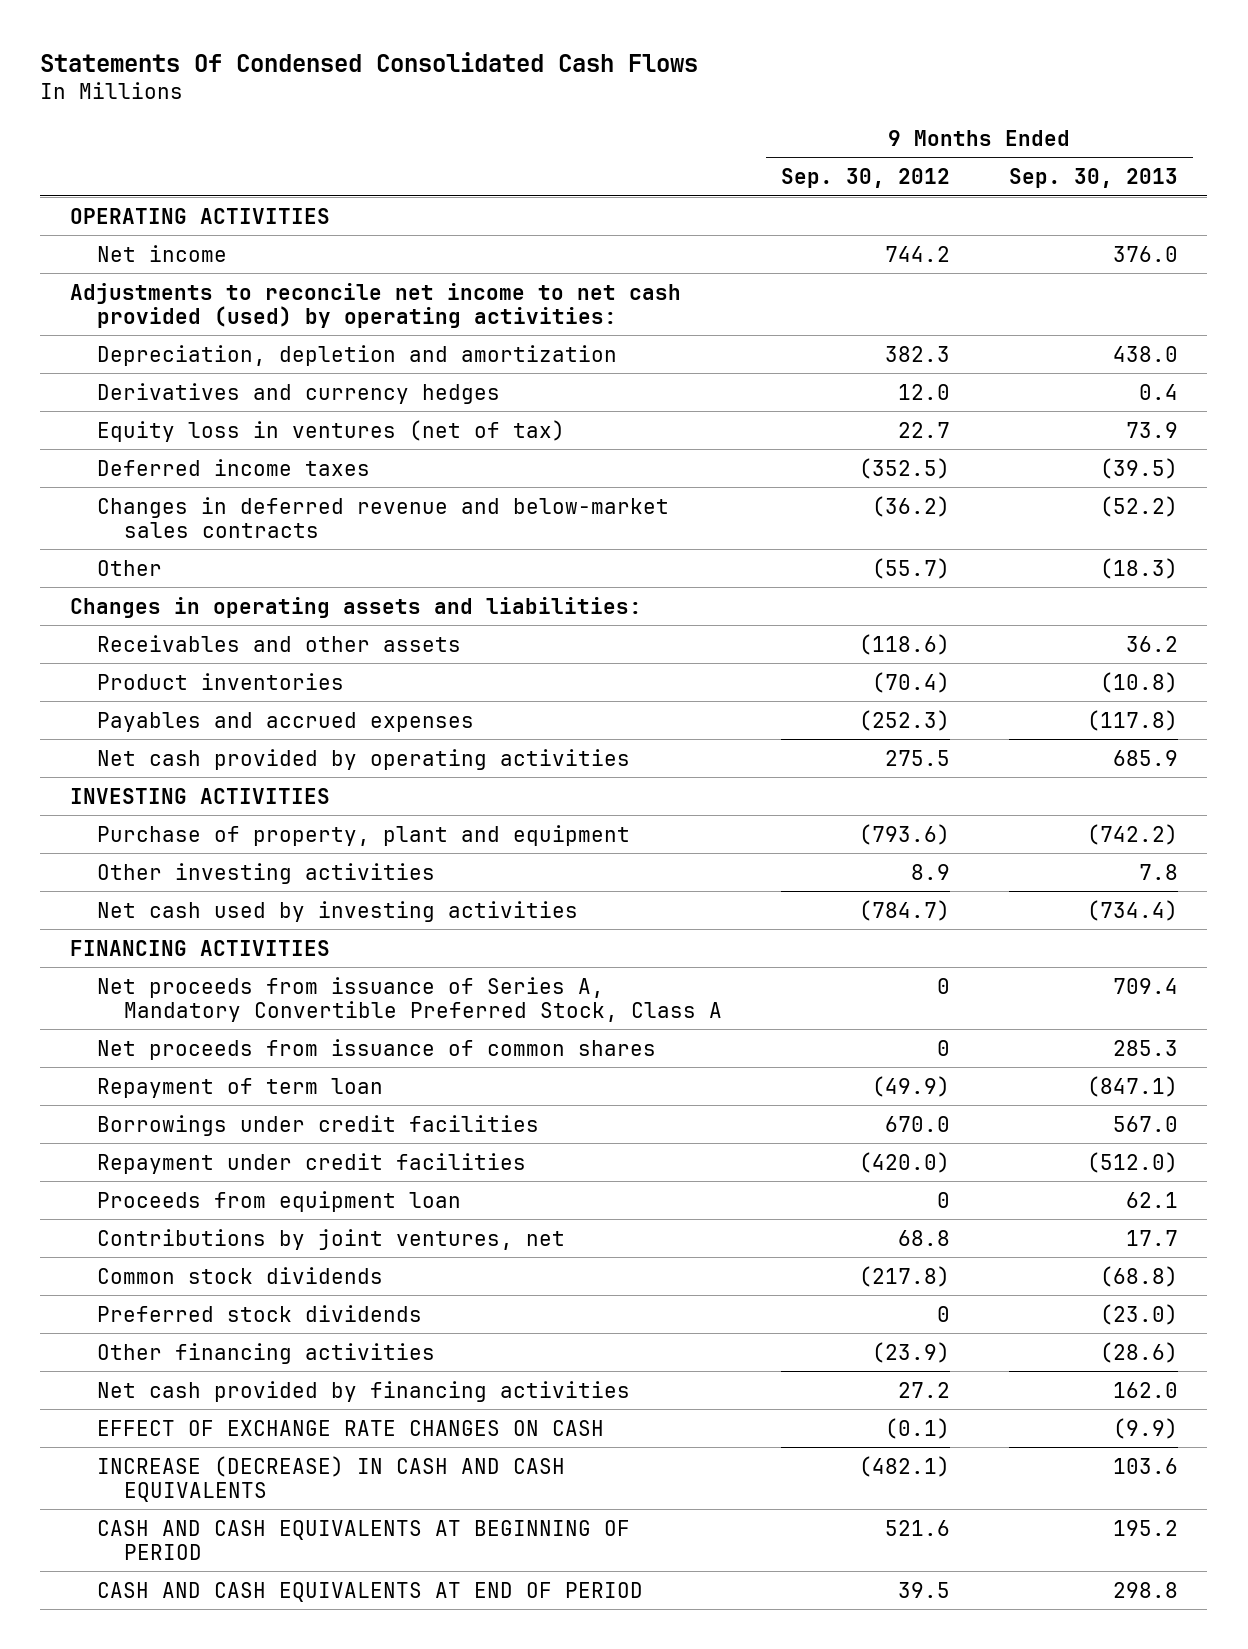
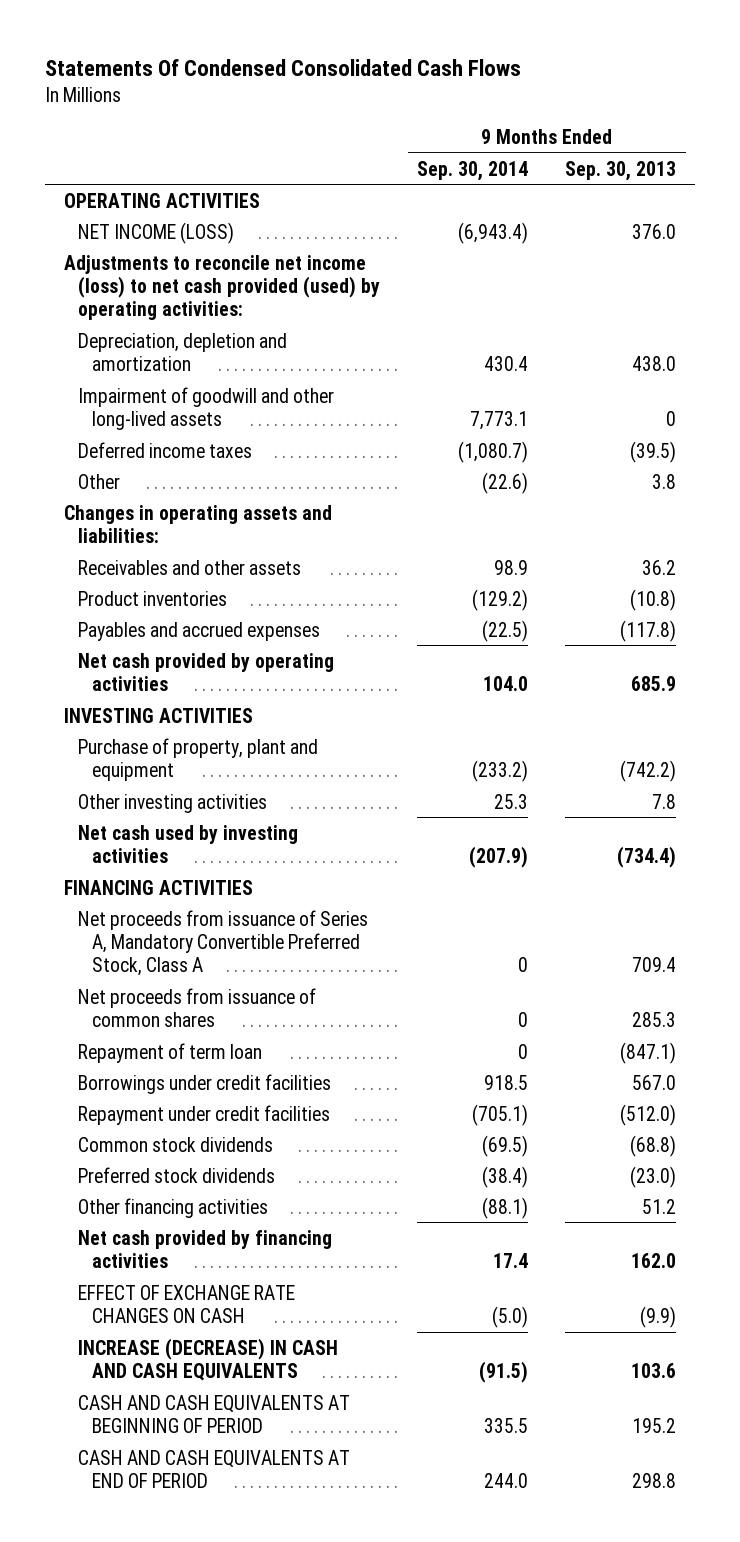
[780,168,950,189] Sep. 30, 2012 -> none
none -> [416,160,528,181] Sep. 30, 2014
[96,244,227,262] Net income -> [77,221,234,244] NET INCOME (LOSS)
[69,282,681,328] Adjustments to reconcile net income to net cash provided (used) by operating activities: -> [63,254,380,321] Adjustments to reconcile net income (loss) to net cash provided (used) by operating activities:
[96,382,500,404] Derivatives and currency hedges -> none
[96,419,565,442] Equity loss in ventures (net of tax) -> none
none -> [77,386,334,430] Impairment of goodwill and other long-lived assets
[96,496,669,538] Changes in deferred revenue and below-market sales contracts -> none
[1099,557,1178,579] (18.3) -> [652,473,677,489] 3.8
[96,1190,461,1212] Proceeds from equipment loan -> none
[96,1228,565,1250] Contributions by joint ventures, net -> none
[1099,1341,1178,1363] (28.6) -> [642,1198,677,1214] 51.2

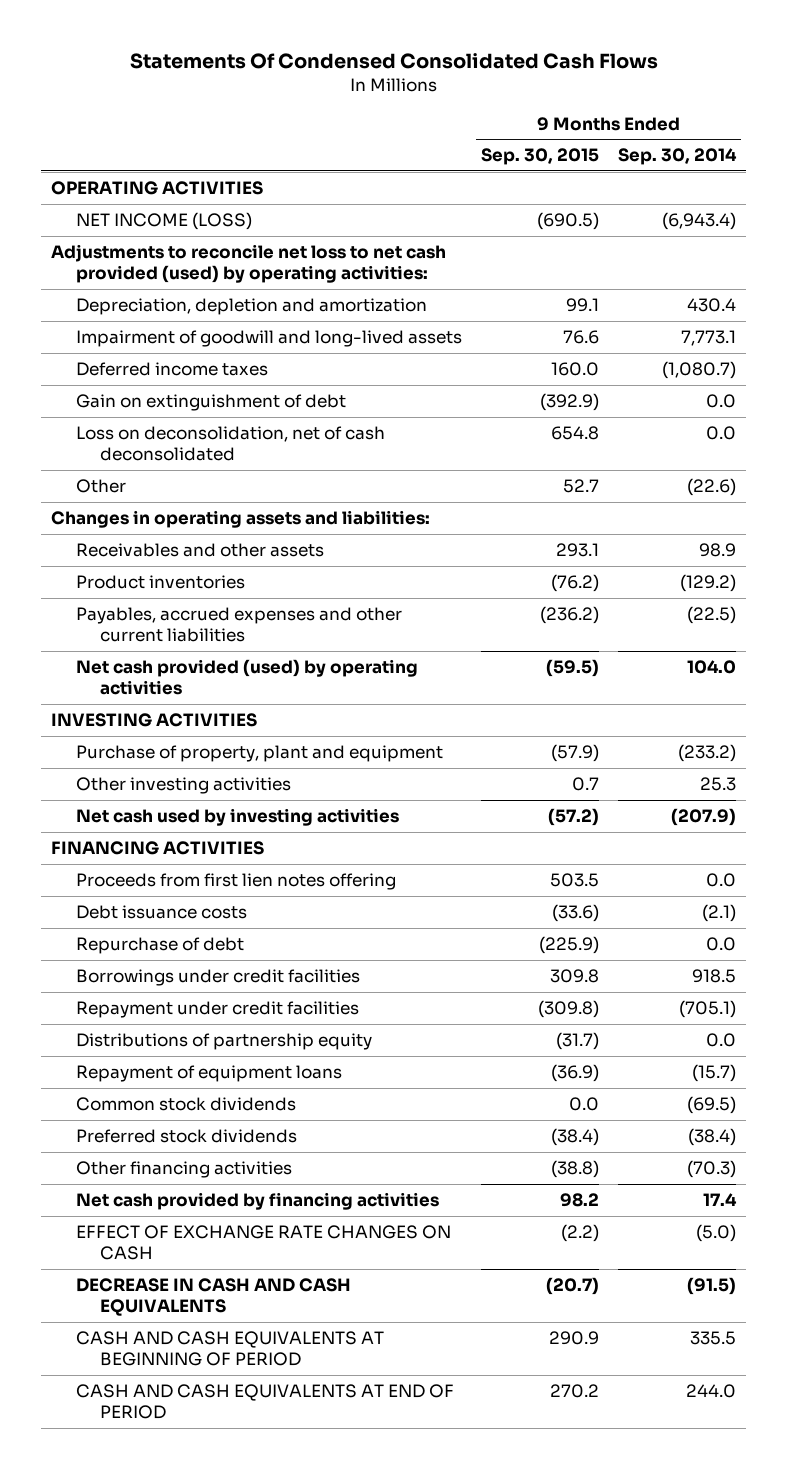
[565,160,677,181] Sep. 30, 2013 -> none
none -> [480,148,599,166] Sep. 30, 2015
[63,254,380,321] Adjustments to reconcile net income (loss) to net cash provided (used) by operating activities: -> [50,244,446,284] Adjustments to reconcile net loss to net cash provided (used) by operating activities:
[77,386,334,430] Impairment of goodwill and other long-lived assets -> [75,330,462,348] Impairment of goodwill and long-lived assets
none -> [75,394,346,412] Gain on extinguishment of debt
none -> [75,426,385,462] Loss on deconsolidation, net of cash deconsolidated
[77,621,320,641] Payables and accrued expenses -> [75,607,402,643] Payables, accrued expenses and other current liabilities
[77,652,334,691] Net cash provided by operating activities -> [75,659,418,696] Net cash provided (used) by operating activities
[77,909,368,977] Net proceeds from issuance of Series A, Mandatory Convertible Preferred Stock, Class A -> none
[77,987,316,1027] Net proceeds from issuance of common shares -> none
[77,1042,262,1063] Repayment of term loan -> none
none -> [75,873,396,891] Proceeds from first lien notes offering
none -> [75,905,247,920] Debt issuance costs
none -> [75,937,244,955] Repurchase of debt
none -> [75,1033,372,1051] Distributions of partnership equity
none -> [75,1065,342,1083] Repayment of equipment loans
[481,1196,528,1219] (88.1) -> [687,1160,737,1179] (70.3)
[77,1337,338,1381] INCREASE (DECREASE) IN CASH AND CASH EQUIVALENTS -> [75,1278,351,1317] DECREASE IN CASH AND CASH EQUIVALENTS

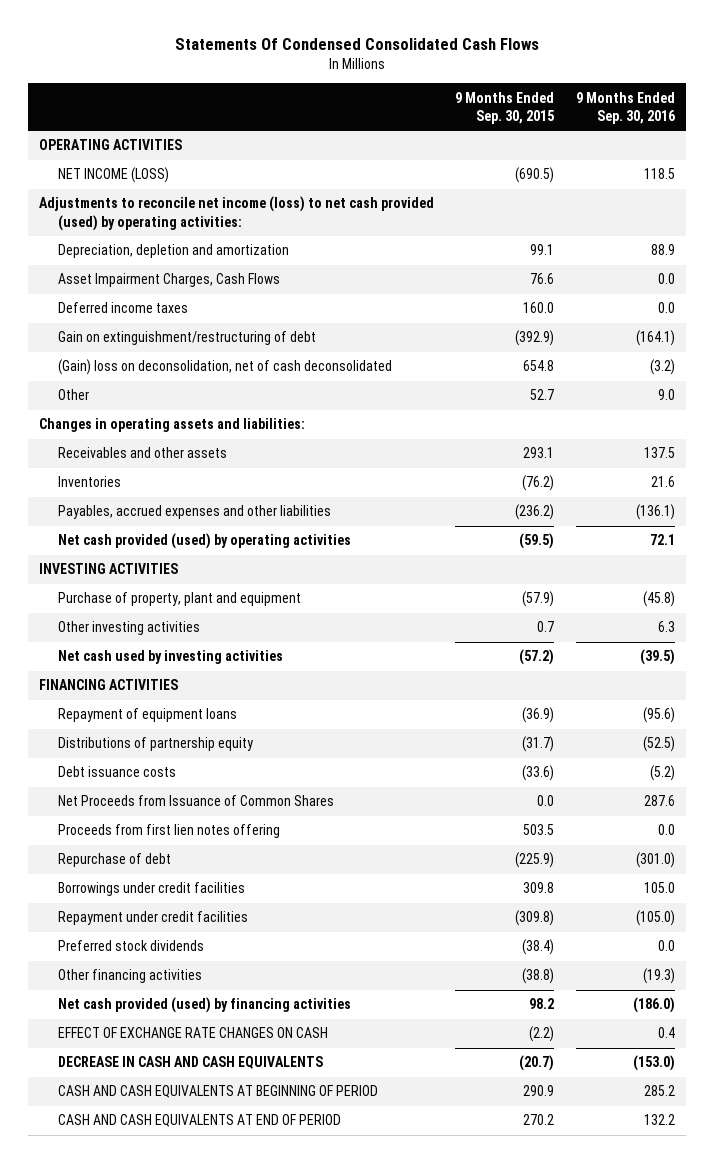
[618,148,738,166] Sep. 30, 2014 -> none
none -> [575,91,675,124] 9 Months Ended Sep. 30, 2016
[50,244,446,284] Adjustments to reconcile net loss to net cash provided (used) by operating activities: -> [38,196,434,231] Adjustments to reconcile net income (loss) to net cash provided (used) by operating activities:
[75,330,462,348] Impairment of goodwill and long-lived assets -> [57,273,280,288] Asset Impairment Charges, Cash Flows
[75,394,346,412] Gain on extinguishment of debt -> [57,331,316,346] Gain on extinguishment/restructuring of debt
[75,426,385,462] Loss on deconsolidation, net of cash deconsolidated -> [57,359,392,376] (Gain) loss on deconsolidation, net of cash deconsolidated
[75,575,245,590] Product inventories -> [57,476,121,488] Inventories
[75,607,402,643] Payables, accrued expenses and other current liabilities -> [57,505,331,520] Payables, accrued expenses and other liabilities
[75,1065,342,1083] Repayment of equipment loans -> [57,708,237,723] Repayment of equipment loans
[75,1033,372,1051] Distributions of partnership equity -> [57,737,253,752] Distributions of partnership equity
none -> [57,795,334,807] Net Proceeds from Issuance of Common Shares
[75,873,396,891] Proceeds from first lien notes offering -> [57,824,280,839] Proceeds from first lien notes offering
[75,1097,296,1112] Common stock dividends -> none
[75,1192,439,1211] Net cash provided by financing activities -> [57,997,351,1014] Net cash provided (used) by financing activities

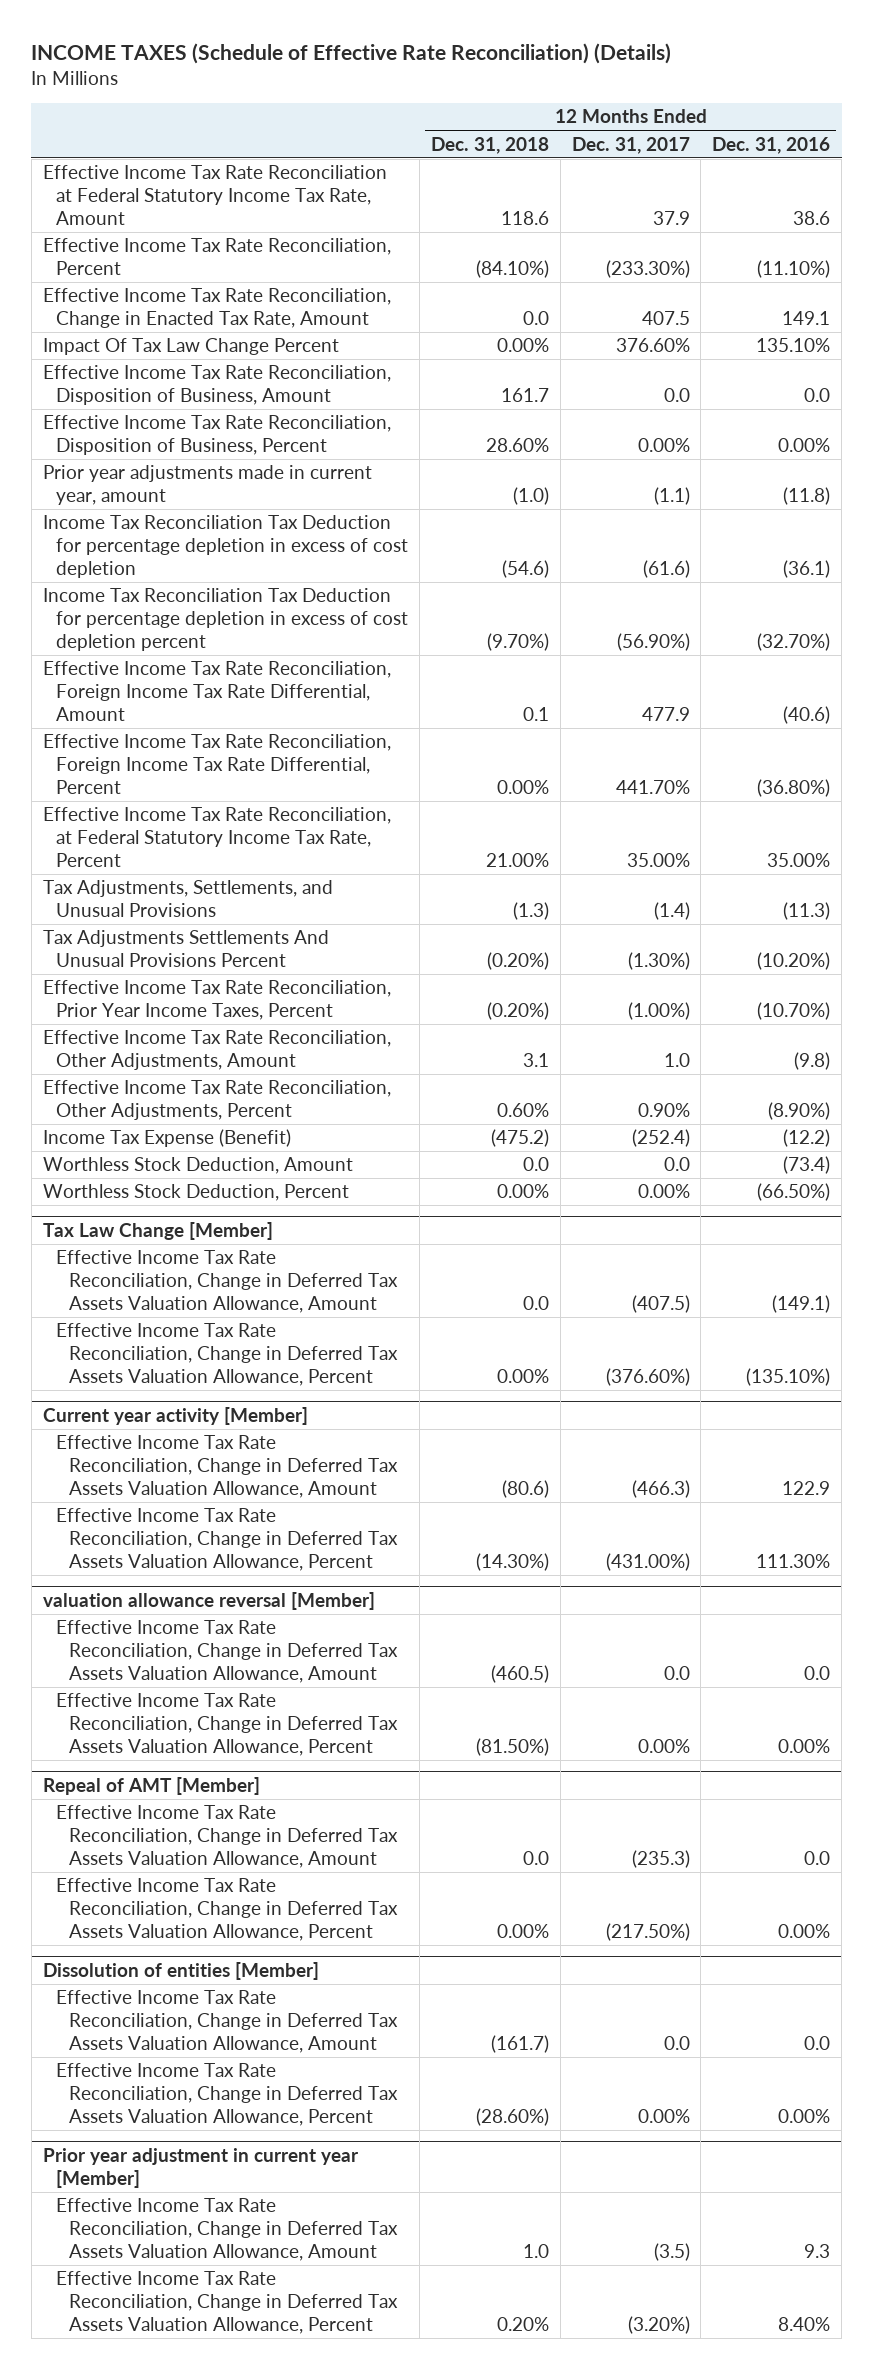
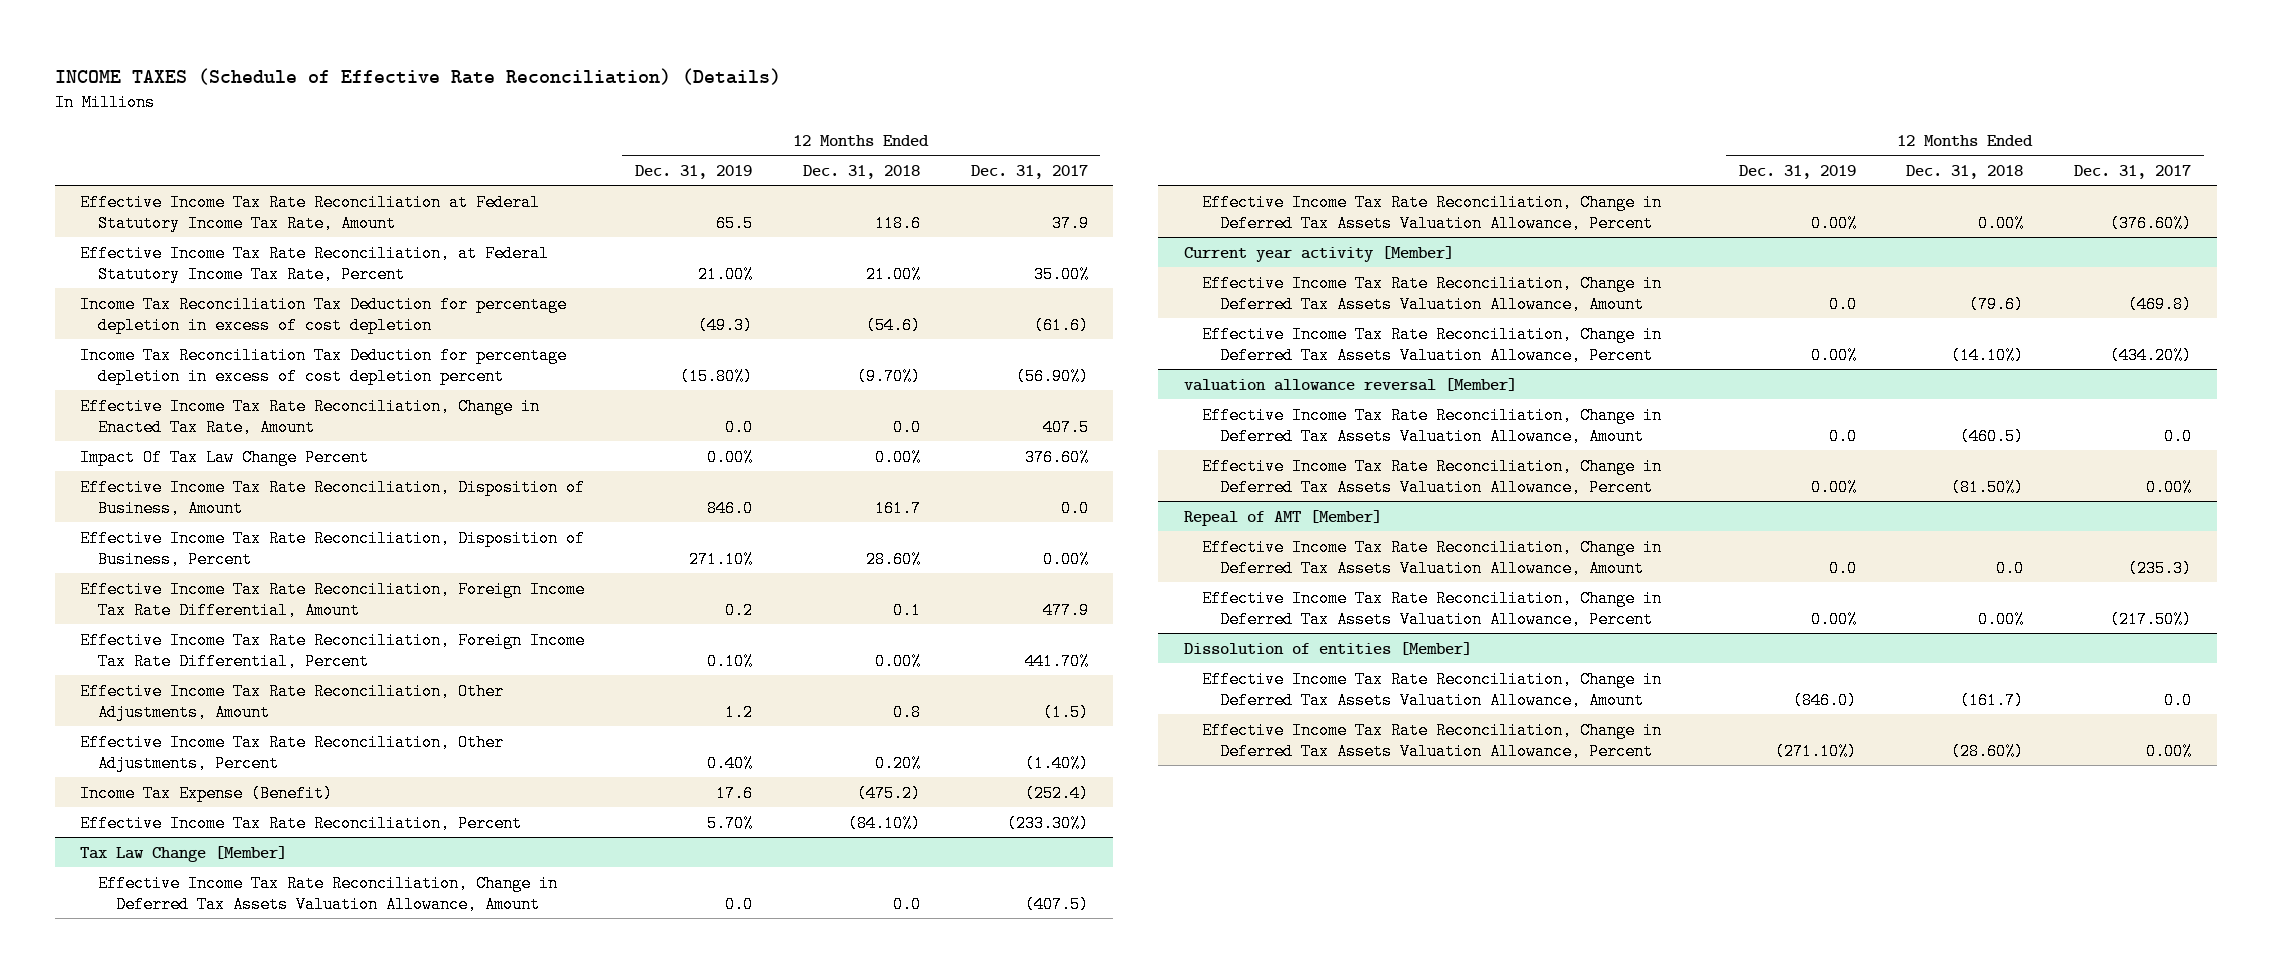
[712,136,831,154] Dec. 31, 2016 -> none
none -> [634,164,752,179] Dec. 31, 2019
[42,807,391,868] Effective Income Tax Rate Reconciliation, at Federal Statutory Income Tax Rate, Percent -> [80,244,550,283] Effective Income Tax Rate Reconciliation, at Federal Statutory Income Tax Rate, Percent
[42,515,408,579] Income Tax Reconciliation Tax Deduction for percentage depletion in excess of cost depletion -> [80,295,568,334] Income Tax Reconciliation Tax Deduction for percentage depletion in excess of cost depletion
[42,588,408,652] Income Tax Reconciliation Tax Deduction for percentage depletion in excess of cost depletion percent -> [80,346,568,385] Income Tax Reconciliation Tax Deduction for percentage depletion in excess of cost depletion percent
[42,465,372,506] Prior year adjustments made in current year, amount -> none
[42,880,333,918] Tax Adjustments, Settlements, and Unusual Provisions -> none
[42,930,329,968] Tax Adjustments Settlements And Unusual Provisions Percent -> none
[42,980,391,1021] Effective Income Tax Rate Reconciliation, Prior Year Income Taxes, Percent -> none
[522,1053,549,1068] 3.1 -> [892,703,921,721] 0.8
[663,1053,690,1068] 1.0 -> [1042,703,1089,721] (1.5)
[496,1103,549,1118] 0.60% -> [874,754,921,772] 0.20%
[637,1103,690,1118] 0.90% -> [1024,754,1089,772] (1.40%)
[42,1157,353,1175] Worthless Stock Deduction, Amount -> none
[42,1184,349,1202] Worthless Stock Deduction, Percent -> none
[42,238,391,276] Effective Income Tax Rate Reconciliation, Percent -> [80,814,523,832] Effective Income Tax Rate Reconciliation, Percent
[501,1480,549,1499] (80.6) -> [1969,295,2025,313] (79.6)
[631,1480,690,1499] (466.3) -> [2128,295,2193,313] (469.8)
[475,1553,549,1572] (14.30%) -> [1951,346,2025,364] (14.10%)
[605,1553,690,1572] (431.00%) -> [2110,346,2193,364] (434.20%)
[42,2147,359,2188] Prior year adjustment in current year [Member] -> none
[55,2198,398,2262] Effective Income Tax Rate Reconciliation, Change in Deferred Tax Assets Valuation Allowance, Amount -> none
[55,2271,398,2335] Effective Income Tax Rate Reconciliation, Change in Deferred Tax Assets Valuation Allowance, Percent -> none

